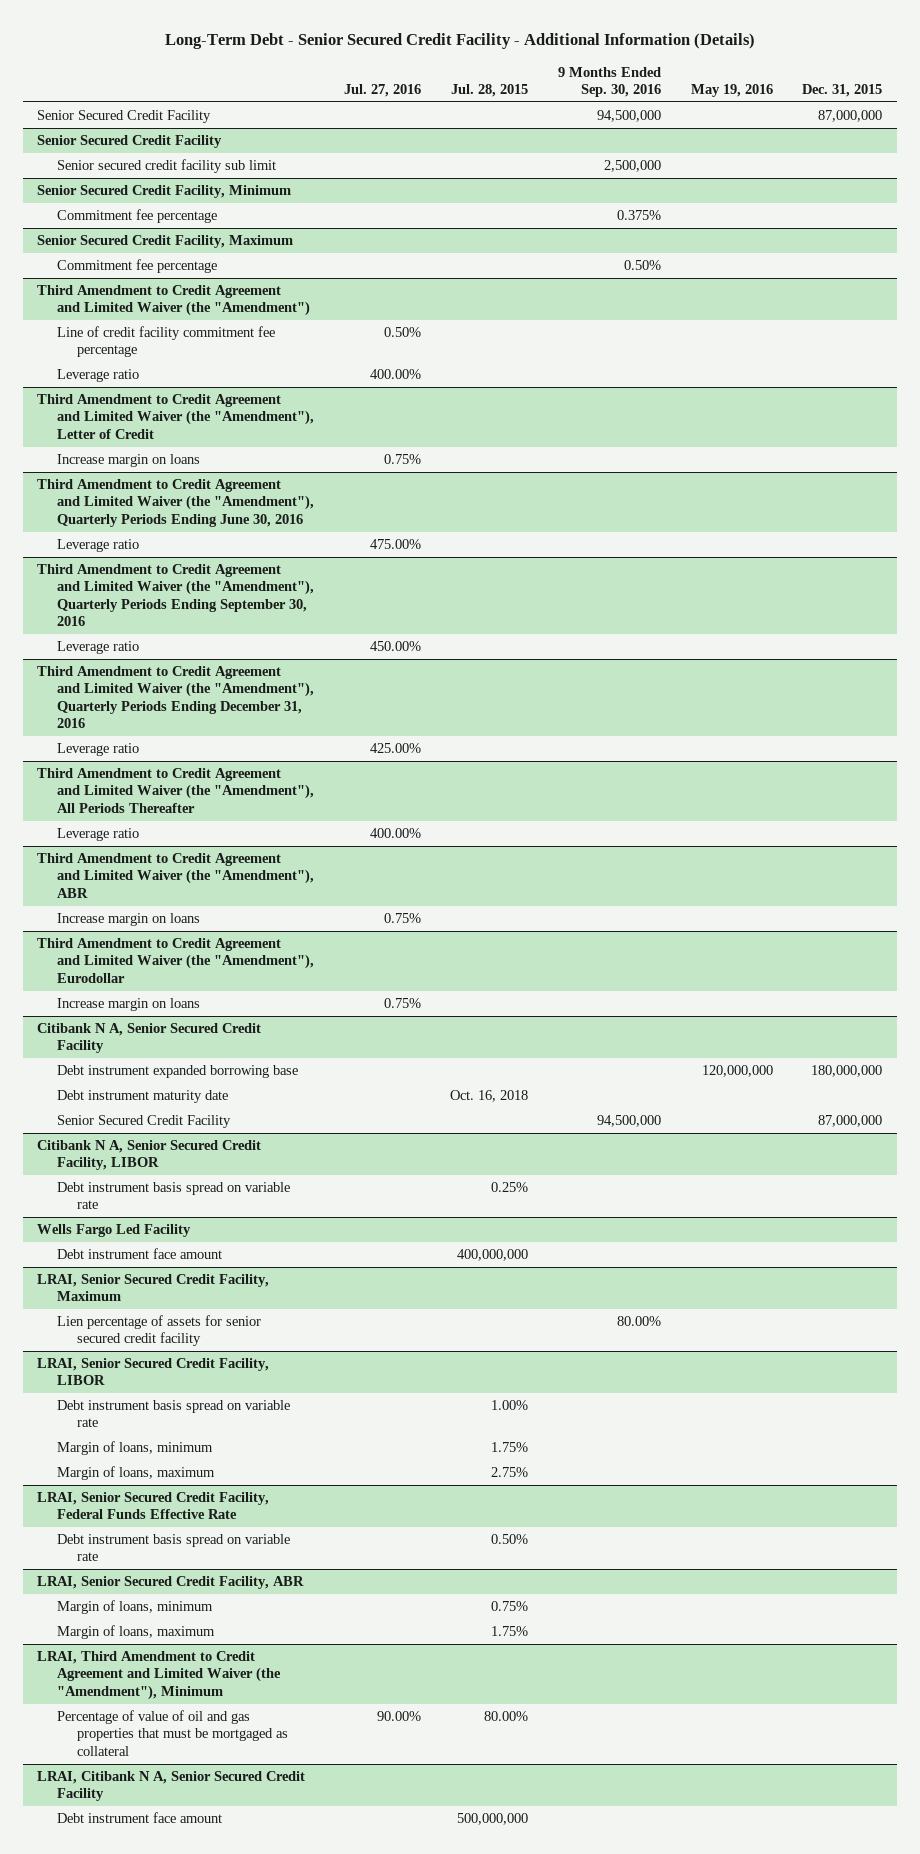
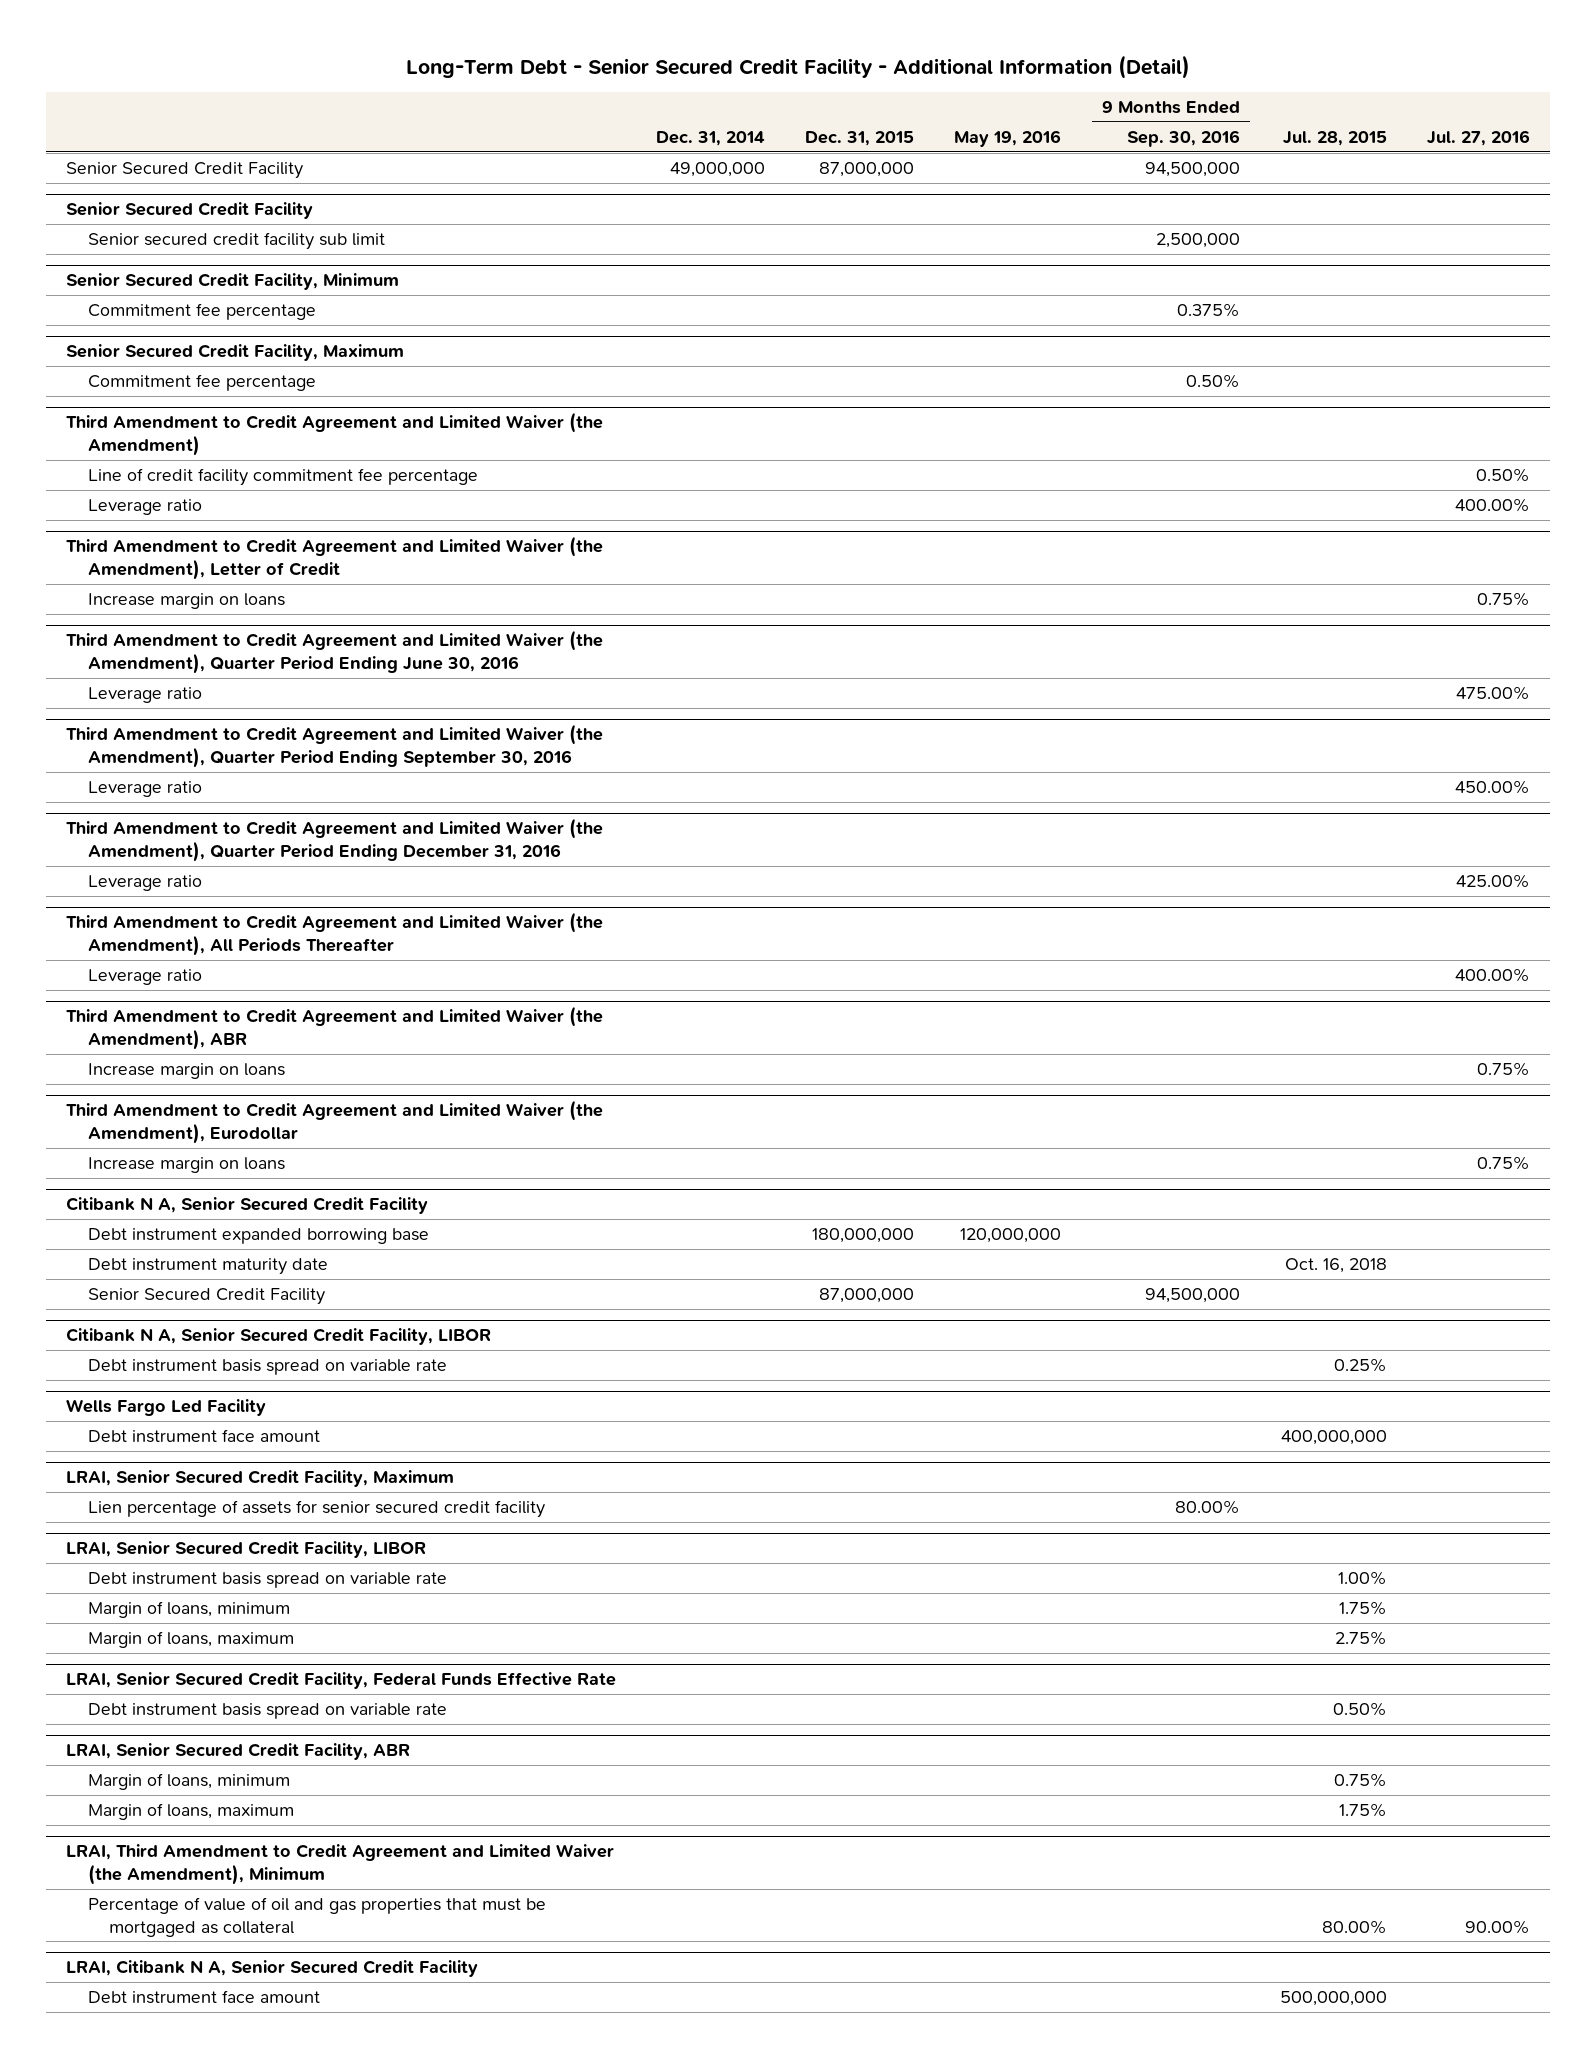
[164,32,755,49] Long-Term Debt - Senior Secured Credit Facility - Additional Information (Details) -> [405,54,1190,79] Long-Term Debt - Senior Secured Credit Facility - Additional Information (Detail)
none -> [656,130,766,146] Dec. 31, 2014
[37,285,311,317] Third Amendment to Credit Agreement and Limited Waiver (the "Amendment") -> [65,412,603,456] Third Amendment to Credit Agreement and Limited Waiver (the Amendment)
[37,394,315,439] Third Amendment to Credit Agreement and Limited Waiver (the "Amendment"), Letter of Credit -> [65,536,603,580] Third Amendment to Credit Agreement and Limited Waiver (the Amendment), Letter of Credit
[37,479,315,527] Third Amendment to Credit Agreement and Limited Waiver (the "Amendment"), Quarterly Periods Ending June 30, 2016 -> [65,630,603,674] Third Amendment to Credit Agreement and Limited Waiver (the Amendment), Quarter Period Ending June 30, 2016
[37,564,315,627] Third Amendment to Credit Agreement and Limited Waiver (the "Amendment"), Quarterly Periods Ending September 30, 2016 -> [65,724,603,768] Third Amendment to Credit Agreement and Limited Waiver (the Amendment), Quarter Period Ending September 30, 2016
[37,666,315,729] Third Amendment to Credit Agreement and Limited Waiver (the "Amendment"), Quarterly Periods Ending December 31, 2016 -> [65,818,603,862] Third Amendment to Credit Agreement and Limited Waiver (the Amendment), Quarter Period Ending December 31, 2016
[37,768,315,813] Third Amendment to Credit Agreement and Limited Waiver (the "Amendment"), All Periods Thereafter -> [65,912,603,956] Third Amendment to Credit Agreement and Limited Waiver (the Amendment), All Periods Thereafter
[37,853,315,898] Third Amendment to Credit Agreement and Limited Waiver (the "Amendment"), ABR -> [65,1006,603,1050] Third Amendment to Credit Agreement and Limited Waiver (the Amendment), ABR
[37,938,315,983] Third Amendment to Credit Agreement and Limited Waiver (the "Amendment"), Eurodollar -> [65,1100,603,1144] Third Amendment to Credit Agreement and Limited Waiver (the Amendment), Eurodollar
[37,1651,282,1700] LRAI, Third Amendment to Credit Agreement and Limited Waiver (the "Amendment"), Minimum -> [65,1844,614,1885] LRAI, Third Amendment to Credit Agreement and Limited Waiver (the Amendment), Minimum

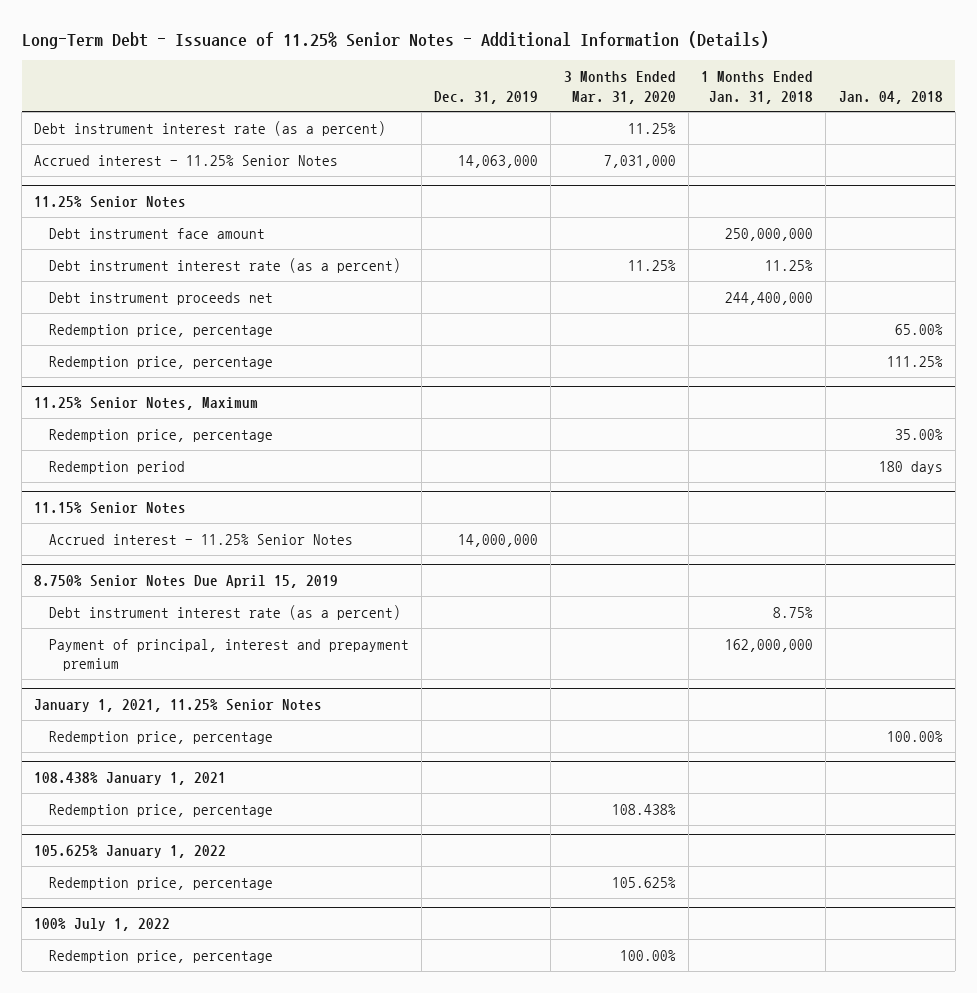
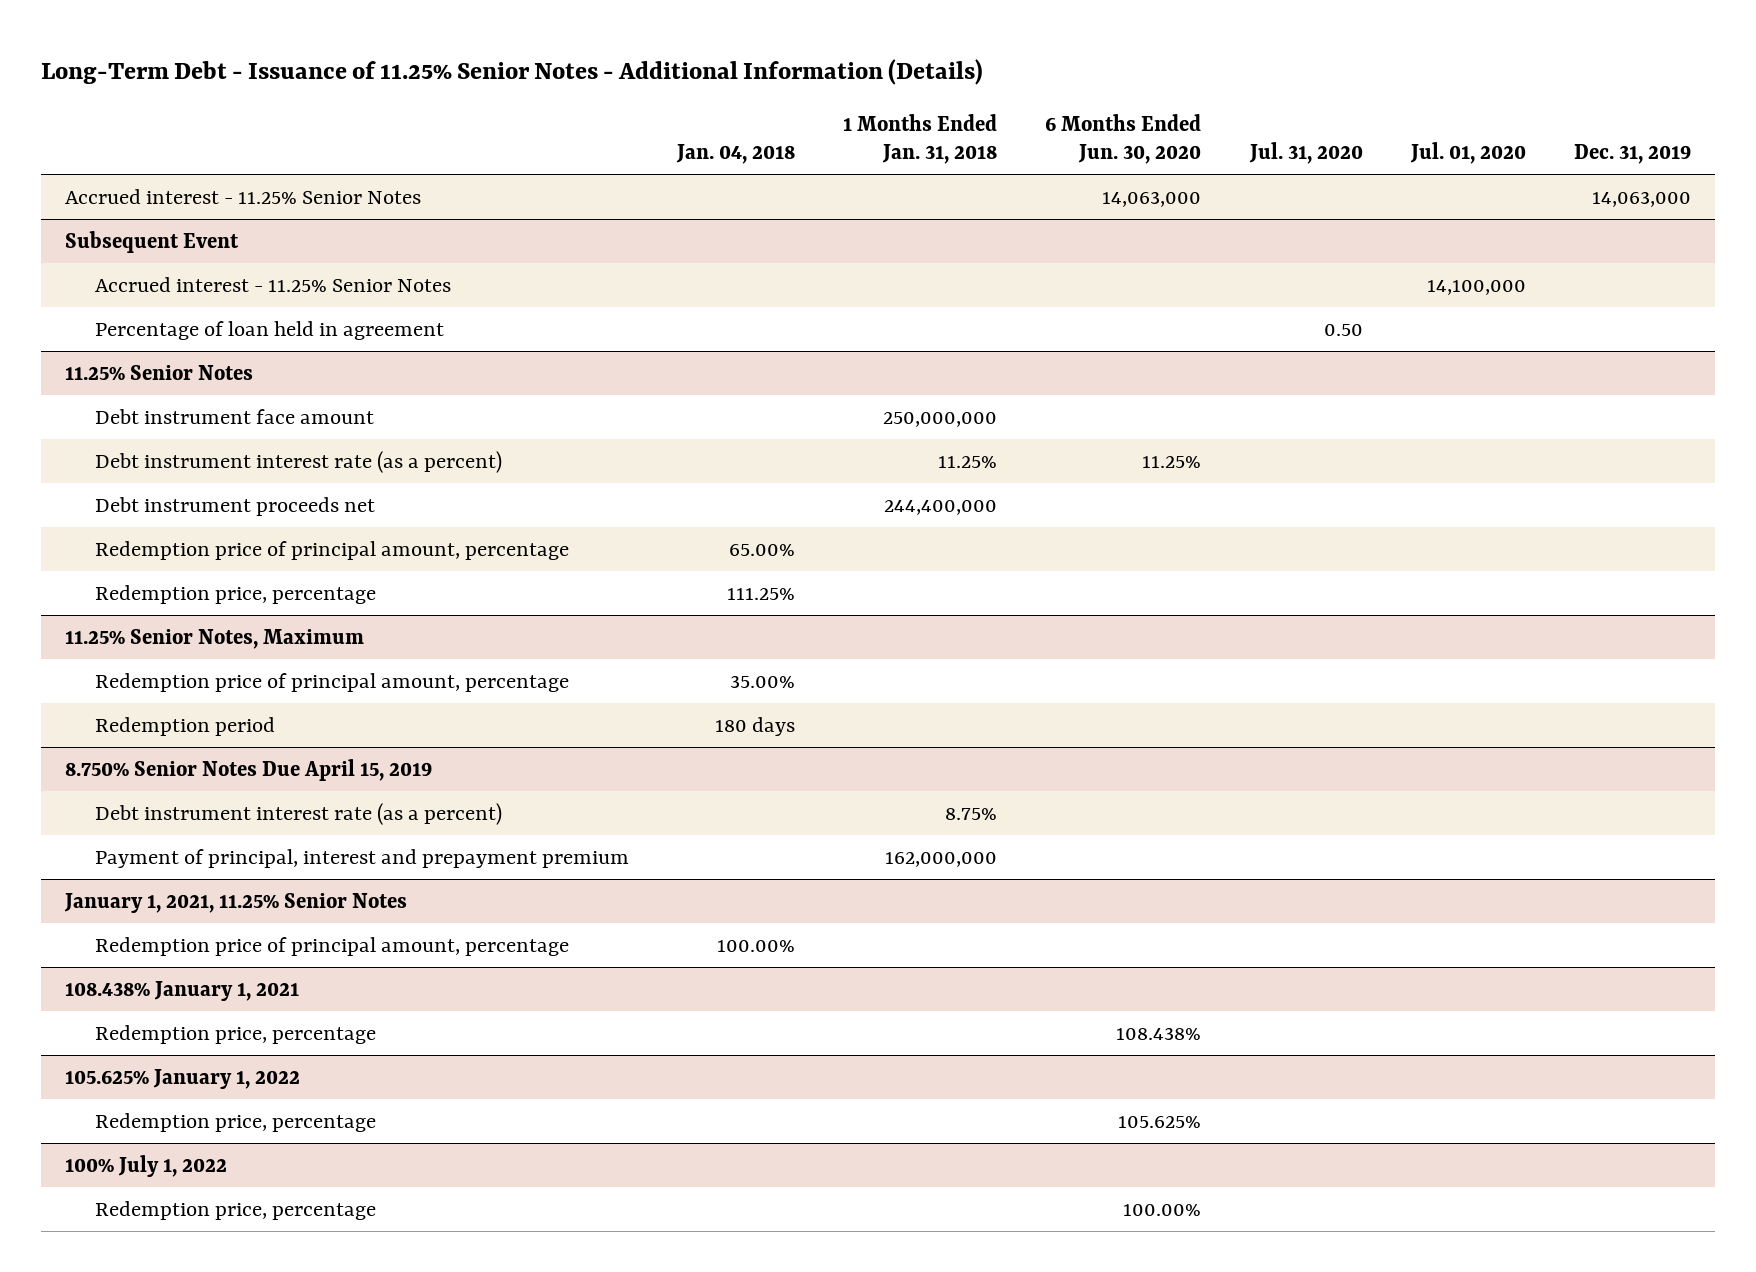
[563,70,676,104] 3 Months Ended Mar. 31, 2020 -> none
none -> [1045,114,1202,165] 6 Months Ended Jun. 30, 2020
none -> [1248,142,1363,165] Jul. 31, 2020
none -> [1409,142,1526,165] Jul. 01, 2020
[34,120,387,136] Debt instrument interest rate (as a percent) -> none
none -> [65,230,240,253] Subsequent Event
none -> [94,276,451,292] Accrued interest - 11.25% Senior Notes
none -> [94,320,444,340] Percentage of loan held in agreement
[48,323,273,337] Redemption price, percentage -> [94,540,569,560] Redemption price of principal amount, percentage
[48,428,273,442] Redemption price, percentage -> [94,672,569,692] Redemption price of principal amount, percentage
[34,502,187,515] 11.15% Senior Notes -> none
[48,533,353,545] Accrued interest - 11.25% Senior Notes -> none
[48,730,273,744] Redemption price, percentage -> [94,936,569,956] Redemption price of principal amount, percentage

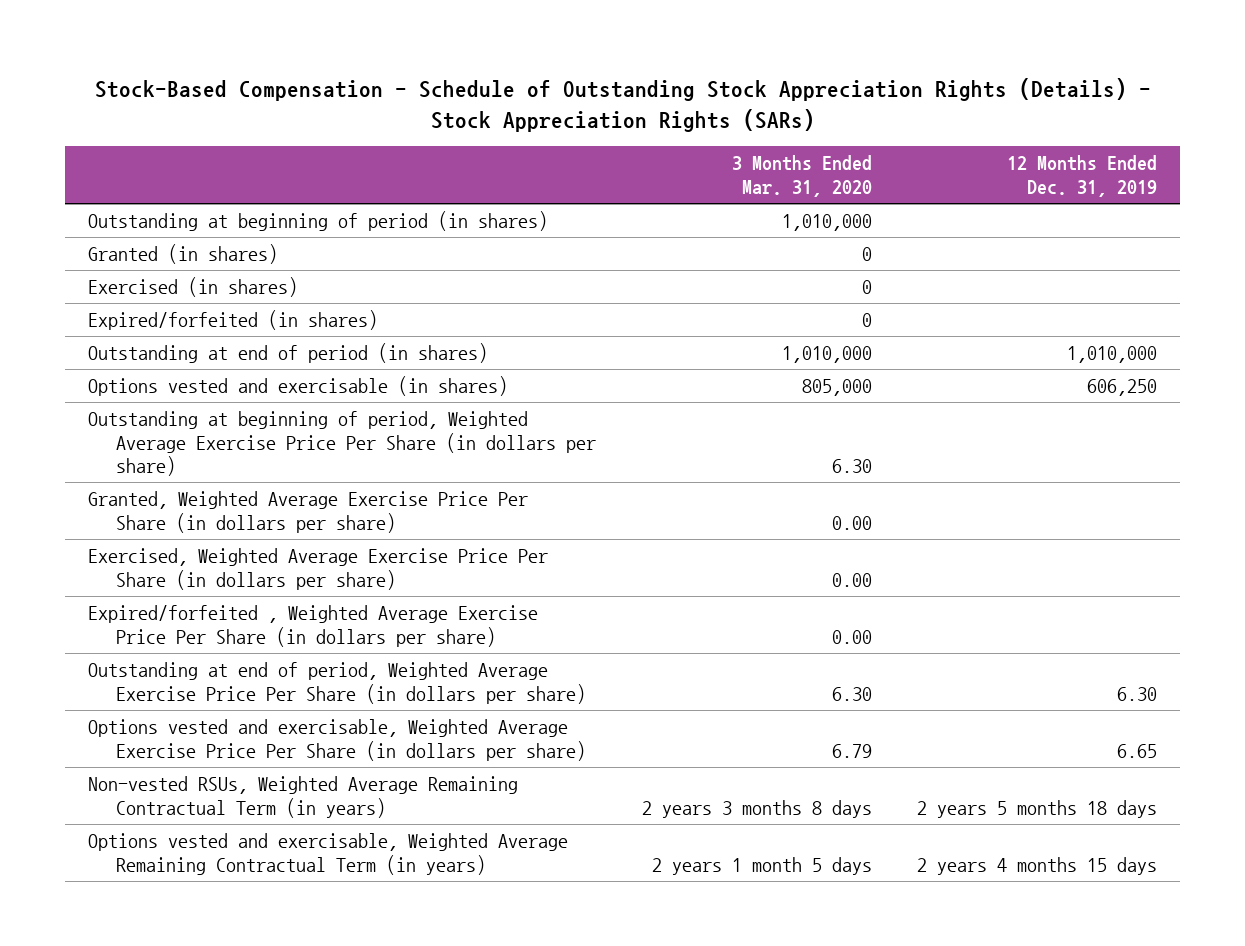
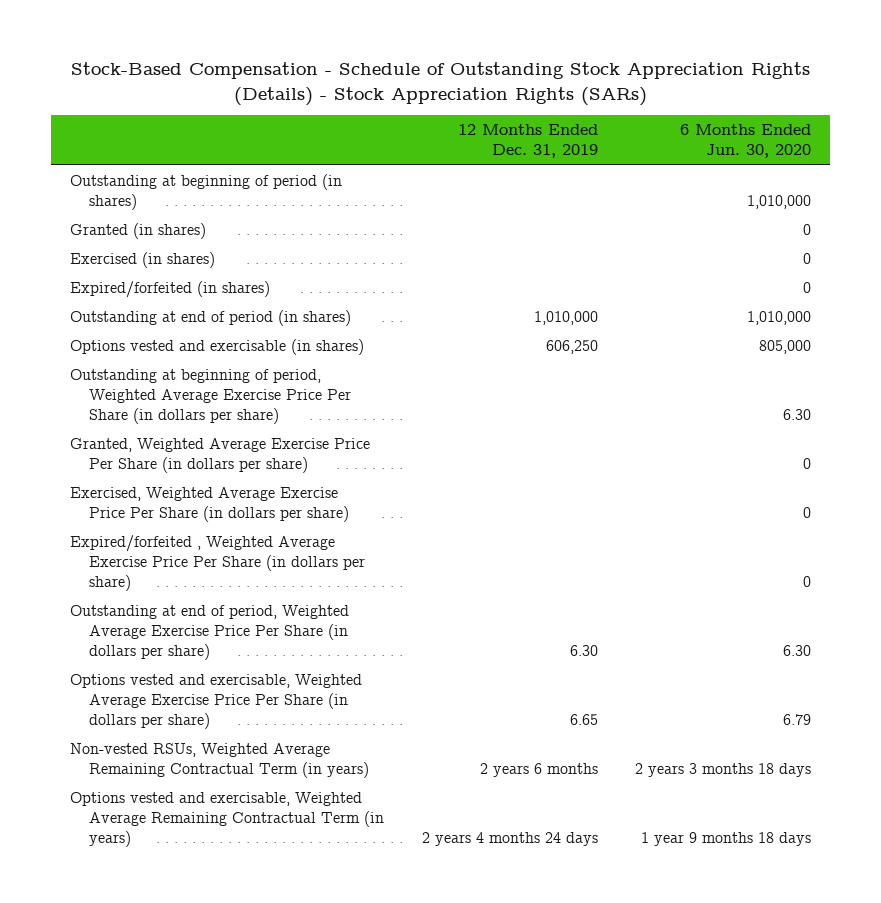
[731,155,872,197] 3 Months Ended Mar. 31, 2020 -> none
none -> [680,124,812,159] 6 Months Ended Jun. 30, 2020
[916,799,1157,818] 2 years 5 months 18 days -> [479,762,598,777] 2 years 6 months
[916,856,1157,875] 2 years 4 months 15 days -> [421,831,598,846] 2 years 4 months 24 days

